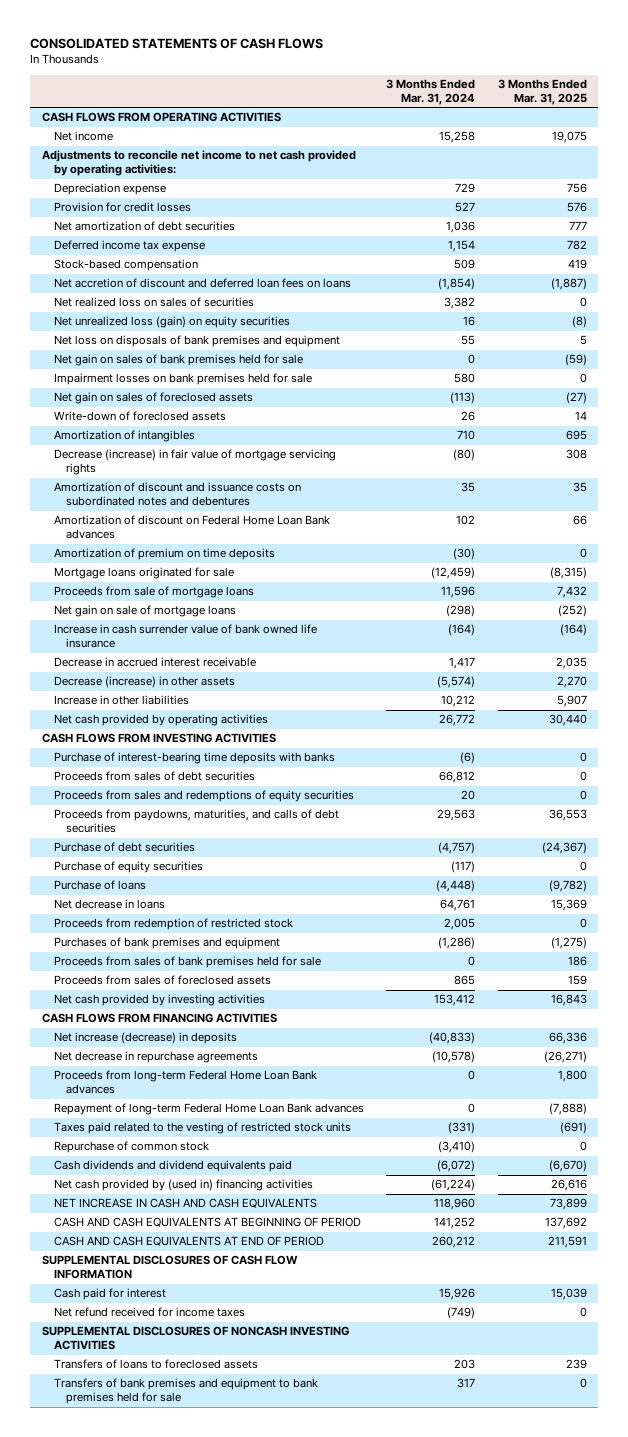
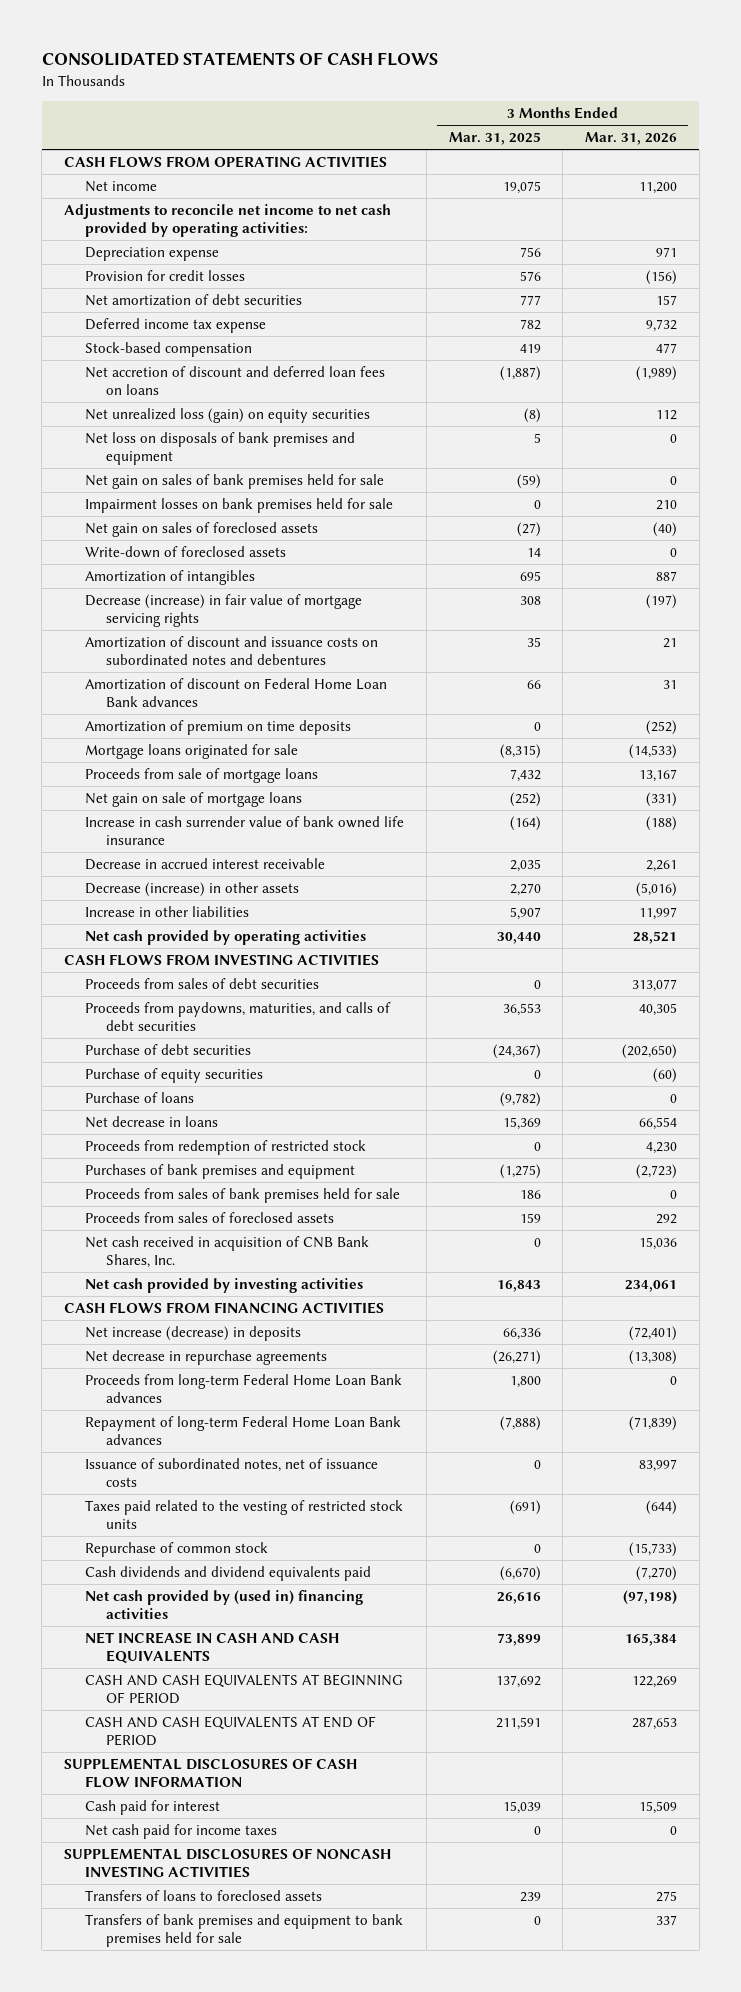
[386,78,476,106] 3 Months Ended Mar. 31, 2024 -> none
none -> [584,132,677,146] Mar. 31, 2026
[53,297,254,308] Net realized loss on sales of securities -> none
[53,752,335,765] Purchase of interest-bearing time deposits with banks -> none
[53,790,354,803] Proceeds from sales and redemptions of equity securities -> none
none -> [85,1236,370,1268] Net cash received in acquisition of CNB Bank Shares, Inc.
none -> [85,1458,379,1487] Issuance of subordinated notes, net of issuance costs
[53,1307,245,1318] Net refund received for income taxes -> [85,1824,278,1840] Net cash paid for income taxes

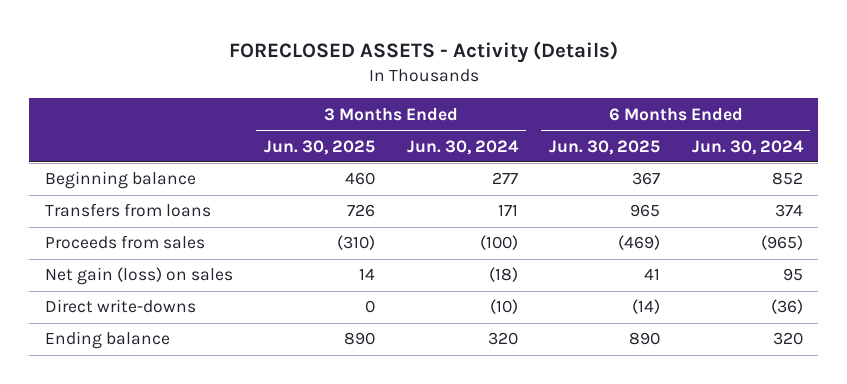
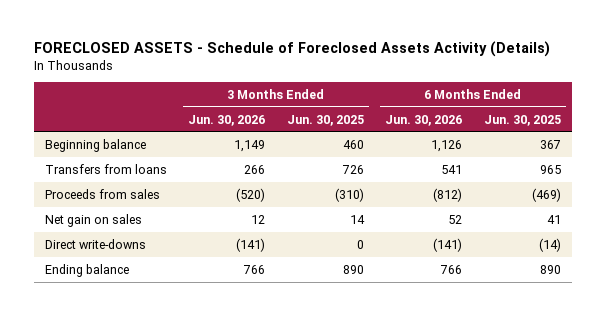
[228,40,618,63] FORECLOSED ASSETS - Activity (Details) -> [33,41,550,58] FORECLOSED ASSETS - Schedule of Foreclosed Assets Activity (Details)
[406,139,519,155] Jun. 30, 2024 -> none
[691,139,804,155] Jun. 30, 2024 -> none
none -> [188,114,266,126] Jun. 30, 2026
none -> [385,114,463,126] Jun. 30, 2026
[44,267,233,286] Net gain (loss) on sales -> [44,213,142,227] Net gain on sales

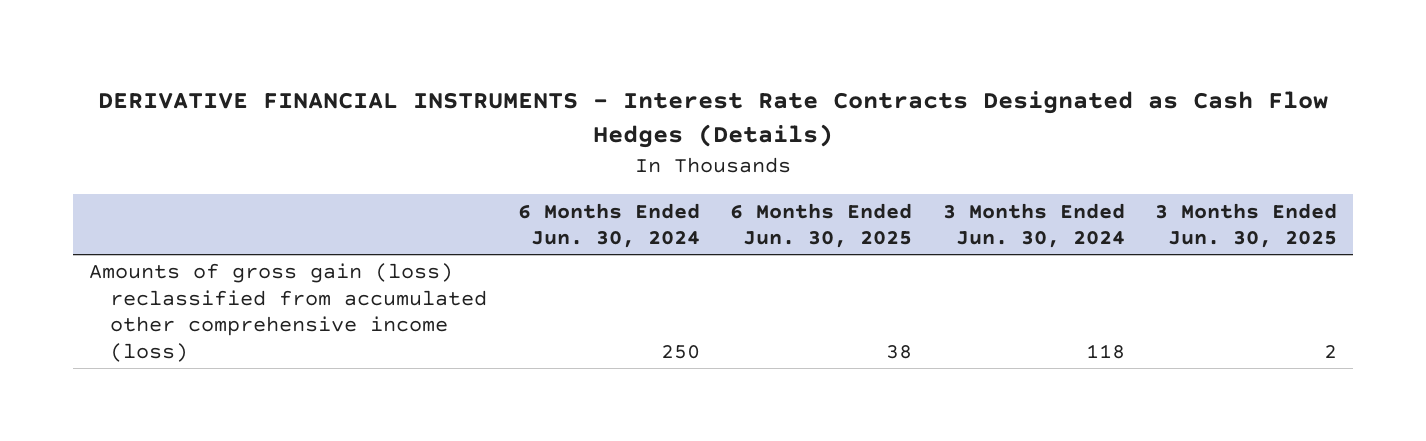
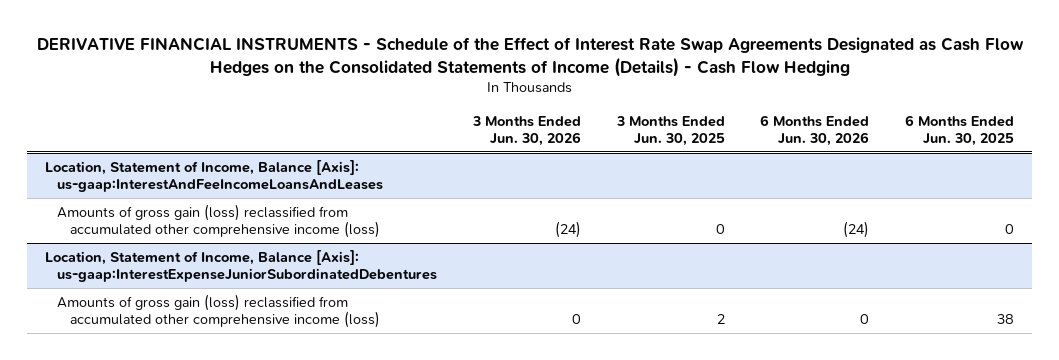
[98,90,1329,149] DERIVATIVE FINANCIAL INSTRUMENTS - Interest Rate Contracts Designated as Cash Flow Hedges (Details) -> [36,36,1024,77] DERIVATIVE FINANCIAL INSTRUMENTS - Schedule of the Effect of Interest Rate Swap Agreements Designated as Cash Flow Hedges on the Consolidated Statements of Income (Details) - Cash Flow Hedging
[517,202,700,249] 6 Months Ended Jun. 30, 2024 -> none
[942,202,1125,249] 3 Months Ended Jun. 30, 2024 -> none
none -> [472,115,582,147] 3 Months Ended Jun. 30, 2026
none -> [760,114,870,147] 6 Months Ended Jun. 30, 2026
none -> [44,159,384,193] Location, Statement of Income, Balance [Axis]: us-gaap:InterestAndFeeIncomeLoansAndLeases
none -> [57,203,380,239] Amounts of gross gain (loss) reclassified from accumulated other comprehensive income (loss)
none -> [44,249,438,283] Location, Statement of Income, Balance [Axis]: us-gaap:InterestExpenseJuniorSubordinatedDebentures

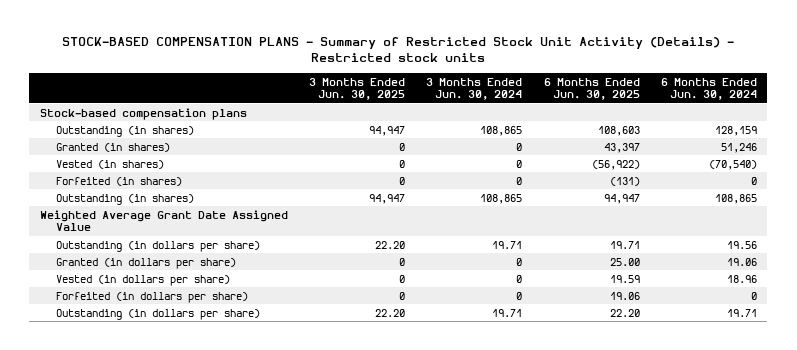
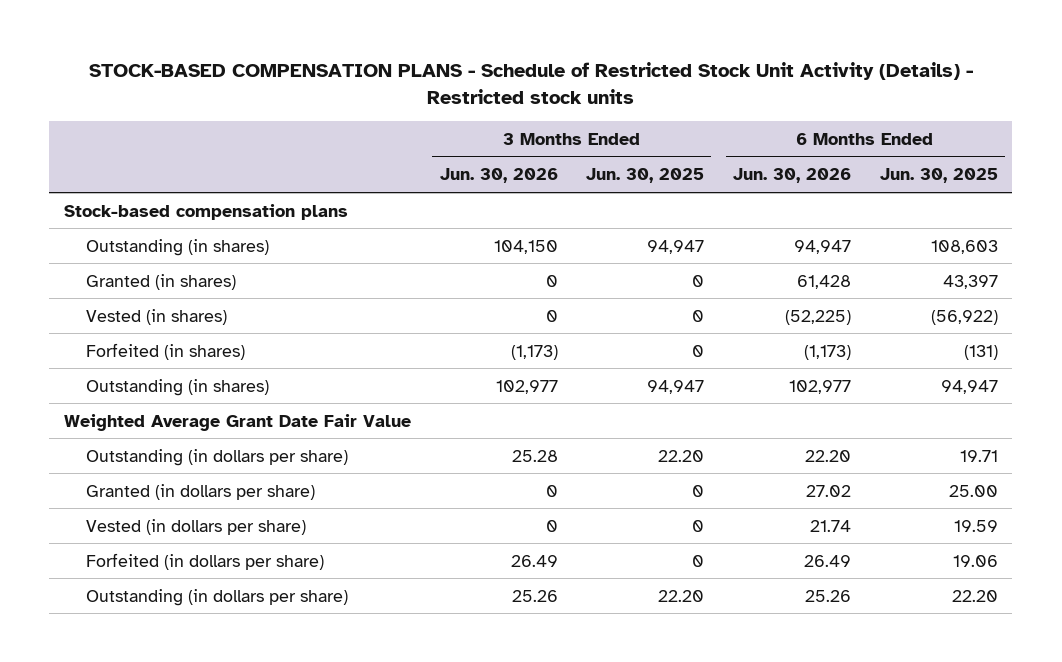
[62,36,735,63] STOCK-BASED COMPENSATION PLANS - Summary of Restricted Stock Unit Activity (Details) - Restricted stock units -> [88,61,973,104] STOCK-BASED COMPENSATION PLANS - Schedule of Restricted Stock Unit Activity (Details) - Restricted stock units
[426,77,523,101] 3 Months Ended Jun. 30, 2024 -> none
[660,77,757,101] 6 Months Ended Jun. 30, 2024 -> none
none -> [439,168,558,184] Jun. 30, 2026
none -> [733,168,852,184] Jun. 30, 2026
[40,209,289,232] Weighted Average Grant Date Assigned Value -> [63,413,411,431] Weighted Average Grant Date Fair Value

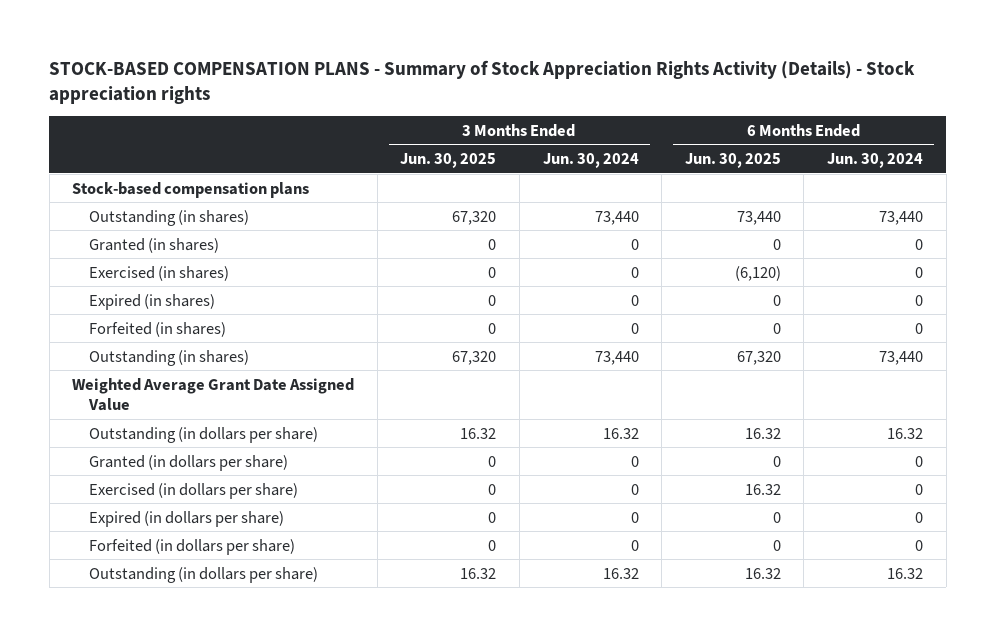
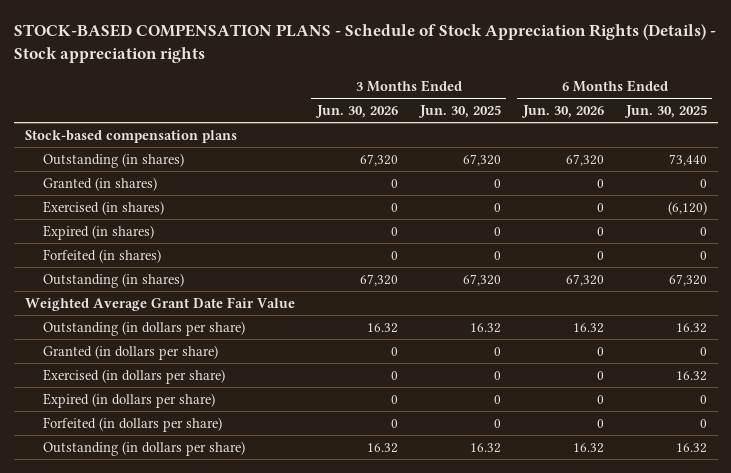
[49,59,916,104] STOCK-BASED COMPENSATION PLANS - Summary of Stock Appreciation Rights Activity (Details) - Stock appreciation rights -> [13,24,716,64] STOCK-BASED COMPENSATION PLANS - Schedule of Stock Appreciation Rights (Details) - Stock appreciation rights
[542,153,639,169] Jun. 30, 2024 -> none
[826,153,923,169] Jun. 30, 2024 -> none
none -> [314,105,398,119] Jun. 30, 2026
none -> [520,105,604,119] Jun. 30, 2026
[72,377,355,412] Weighted Average Grant Date Assigned Value -> [24,296,295,311] Weighted Average Grant Date Fair Value

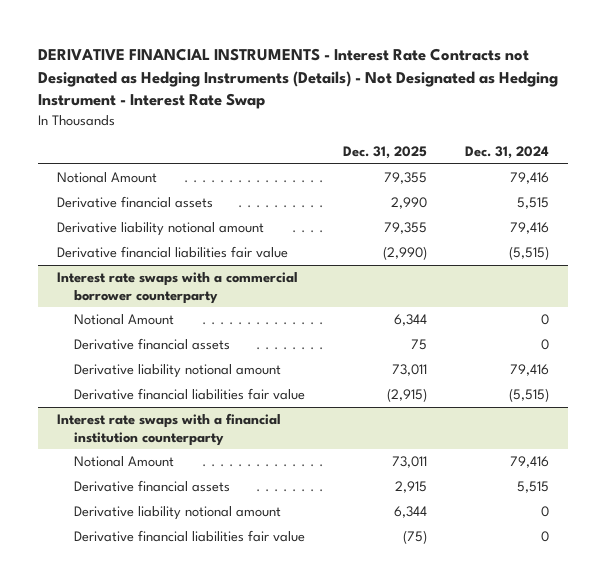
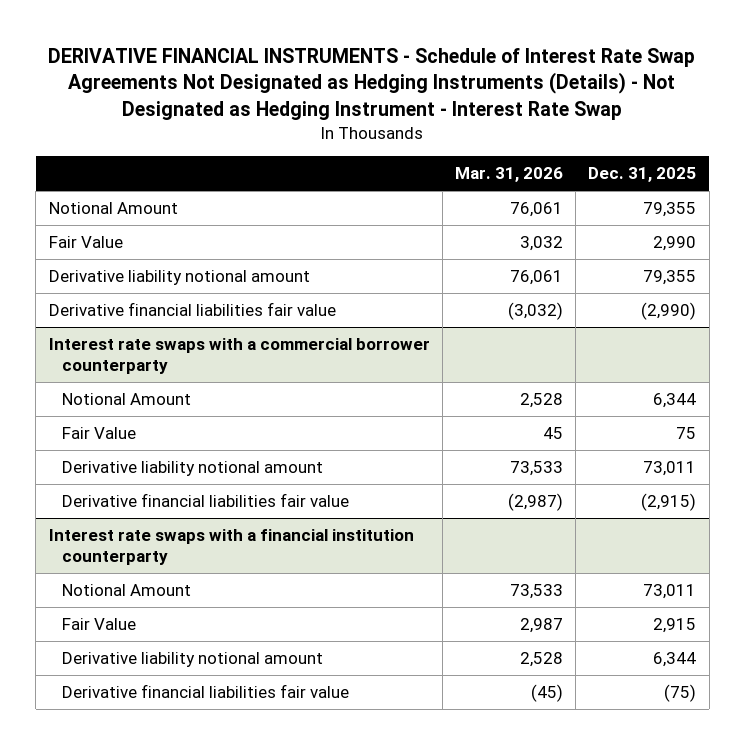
[37,48,558,110] DERIVATIVE FINANCIAL INSTRUMENTS - Interest Rate Contracts not Designated as Hedging Instruments (Details) - Not Designated as Hedging Instrument - Interest Rate Swap -> [48,47,696,120] DERIVATIVE FINANCIAL INSTRUMENTS - Schedule of Interest Rate Swap Agreements Not Designated as Hedging Instruments (Details) - Not Designated as Hedging Instrument - Interest Rate Swap
[465,146,550,160] Dec. 31, 2024 -> none
none -> [454,167,563,183] Mar. 31, 2026
[56,196,213,209] Derivative financial assets -> [48,236,123,249] Fair Value
[74,338,231,351] Derivative financial assets -> [61,427,136,440] Fair Value
[74,480,231,493] Derivative financial assets -> [61,618,136,631] Fair Value

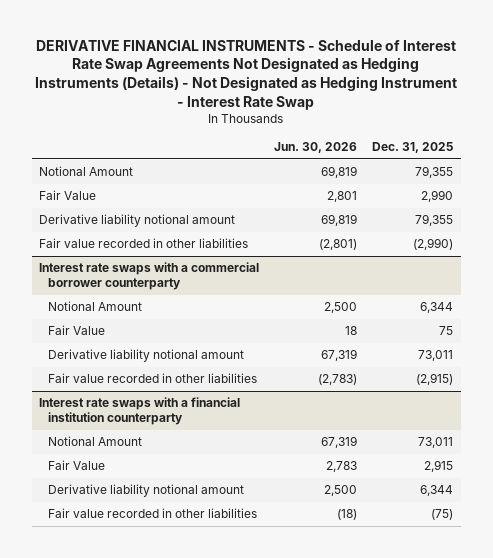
[454,167,563,183] Mar. 31, 2026 -> none
none -> [274,142,358,154] Jun. 30, 2026
[48,302,336,317] Derivative financial liabilities fair value -> [39,238,249,249] Fair value recorded in other liabilities
[61,493,349,508] Derivative financial liabilities fair value -> [47,373,257,384] Fair value recorded in other liabilities
[61,684,349,699] Derivative financial liabilities fair value -> [47,508,257,519] Fair value recorded in other liabilities

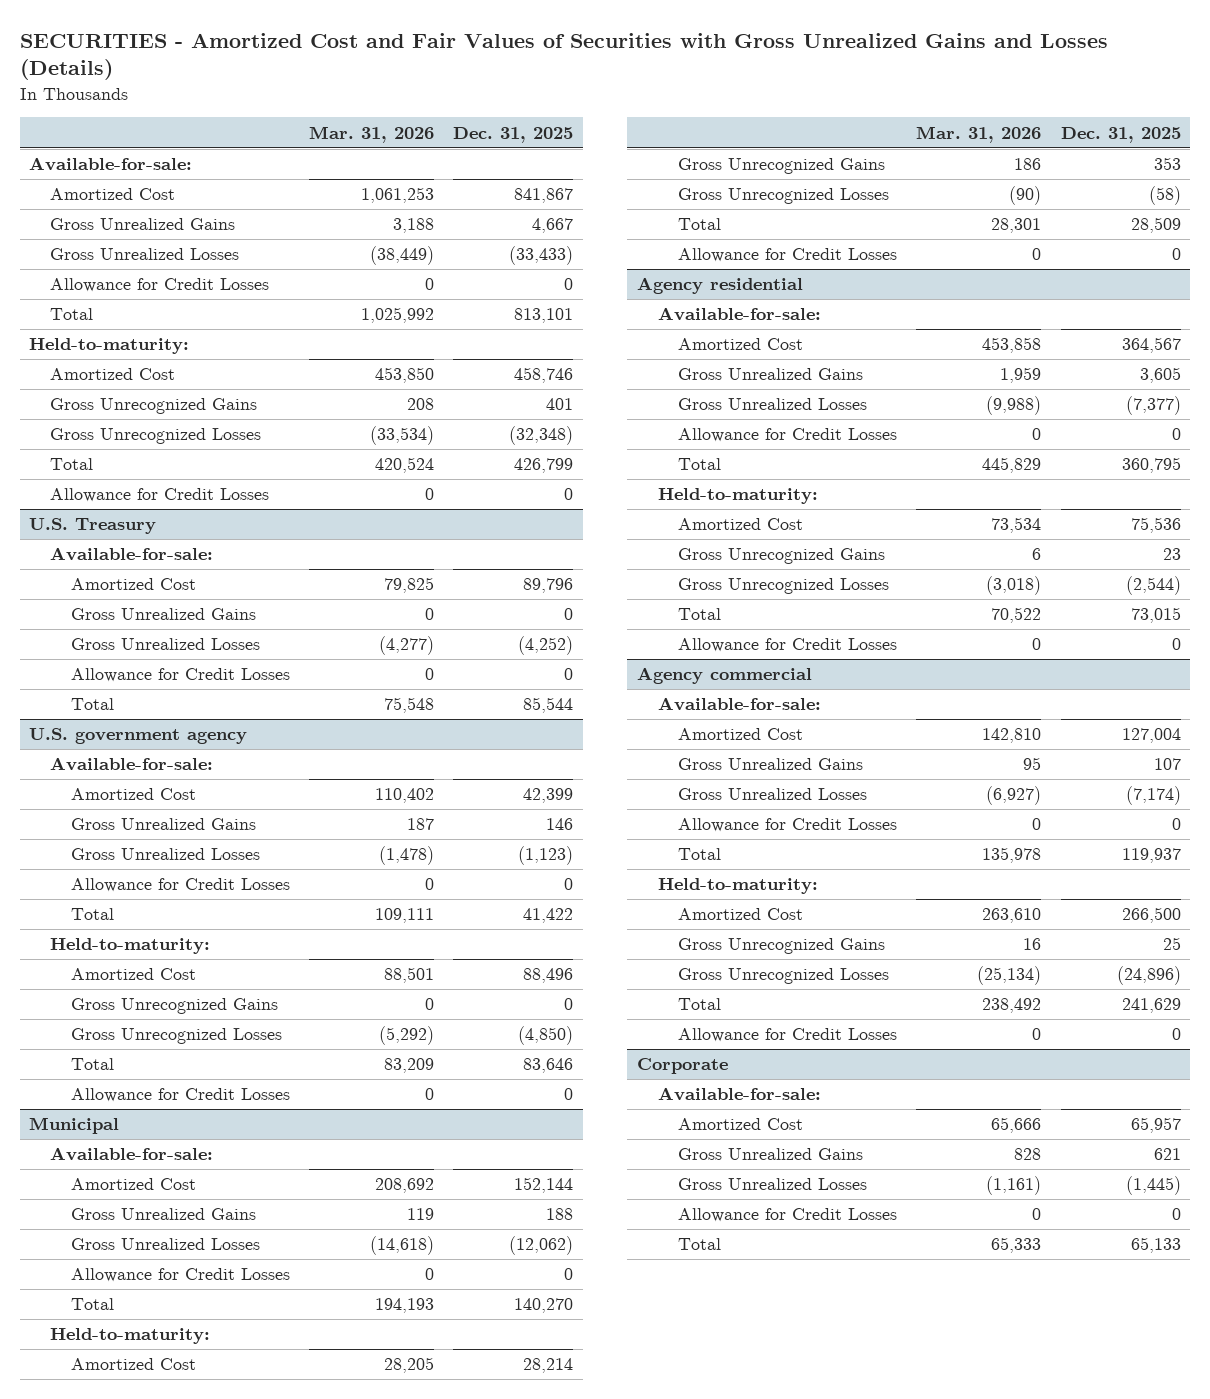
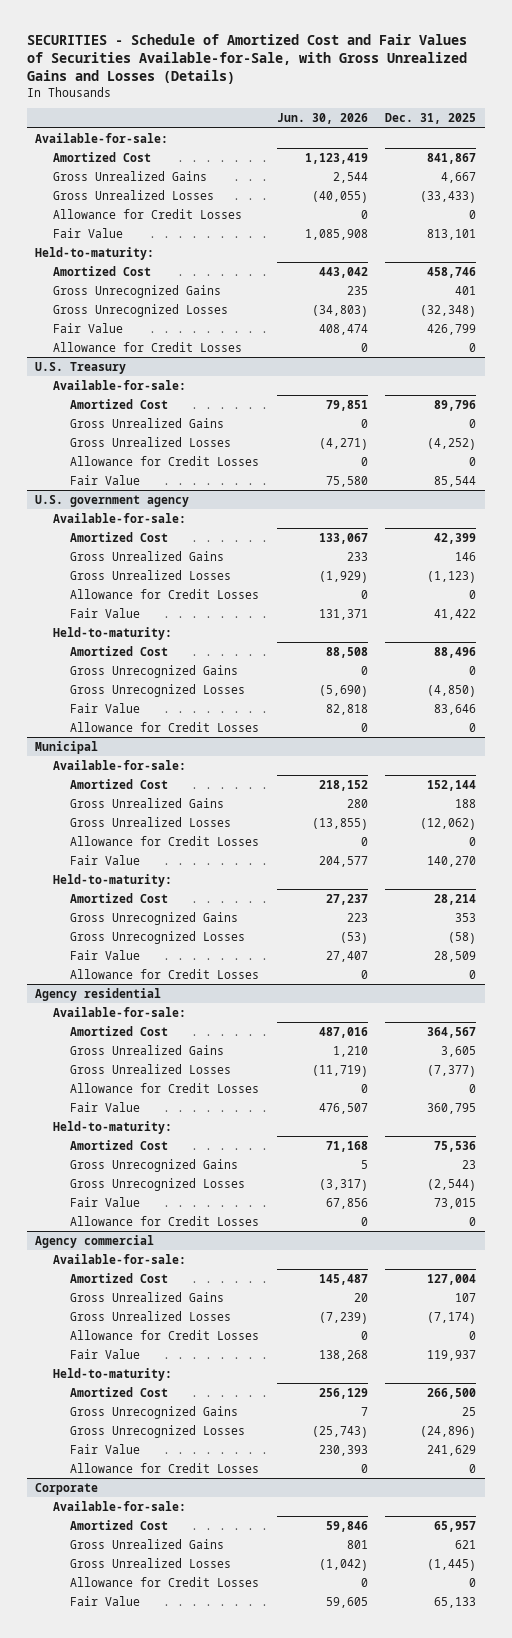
[19,32,1108,81] SECURITIES - Amortized Cost and Fair Values of Securities with Gross Unrealized Gains and Losses (Details) -> [26,33,467,84] SECURITIES - Schedule of Amortized Cost and Fair Values of Securities Available-for-Sale, with Gross Unrealized Gains and Losses (Details)
[308,125,434,143] Mar. 31, 2026 -> none
none -> [276,113,368,125] Jun. 30, 2026
[49,308,93,321] Total -> [52,227,123,238] Fair Value
[49,458,93,471] Total -> [52,322,123,333] Fair Value
[70,698,114,711] Total -> [70,474,141,485] Fair Value
[70,908,114,921] Total -> [70,607,141,618] Fair Value
[70,1058,114,1071] Total -> [70,702,141,713] Fair Value
[70,1298,114,1311] Total -> [70,854,141,865] Fair Value
[678,218,722,231] Total -> [70,949,141,960] Fair Value
[678,458,722,471] Total -> [70,1101,141,1112] Fair Value
[678,608,722,621] Total -> [70,1196,141,1207] Fair Value
[678,848,722,861] Total -> [70,1348,141,1359] Fair Value
[678,998,722,1011] Total -> [70,1443,141,1454] Fair Value
[678,1238,722,1251] Total -> [70,1595,141,1606] Fair Value

